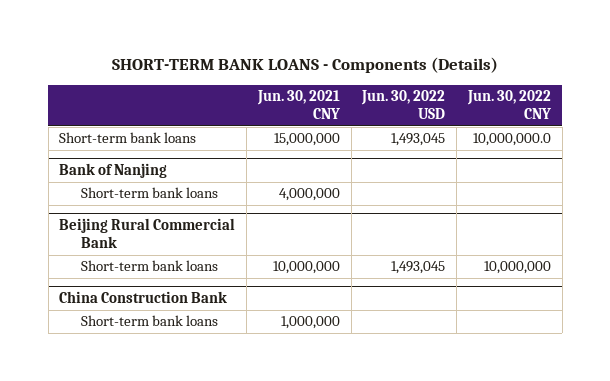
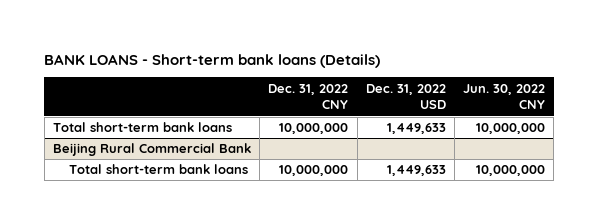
[112,57,499,74] SHORT-TERM BANK LOANS - Components (Details) -> [44,53,381,68] BANK LOANS - Short-term bank loans (Details)
[256,90,340,120] Jun. 30, 2021 CNY -> none
[361,90,446,120] Jun. 30, 2022 USD -> none
none -> [268,83,349,110] Dec. 31, 2022 CNY
none -> [365,83,446,110] Dec. 31, 2022 USD
[59,163,168,179] Bank of Nanjing -> none
[80,187,218,199] Short-term bank loans -> none
[59,132,197,144] Short-term bank loans -> [53,122,233,133] Total short-term bank loans
[472,133,551,147] 10,000,000.0 -> [476,123,546,135] 10,000,000
[59,291,228,304] China Construction Bank -> none
[80,315,218,327] Short-term bank loans -> none
[80,260,218,272] Short-term bank loans -> [69,164,249,175] Total short-term bank loans

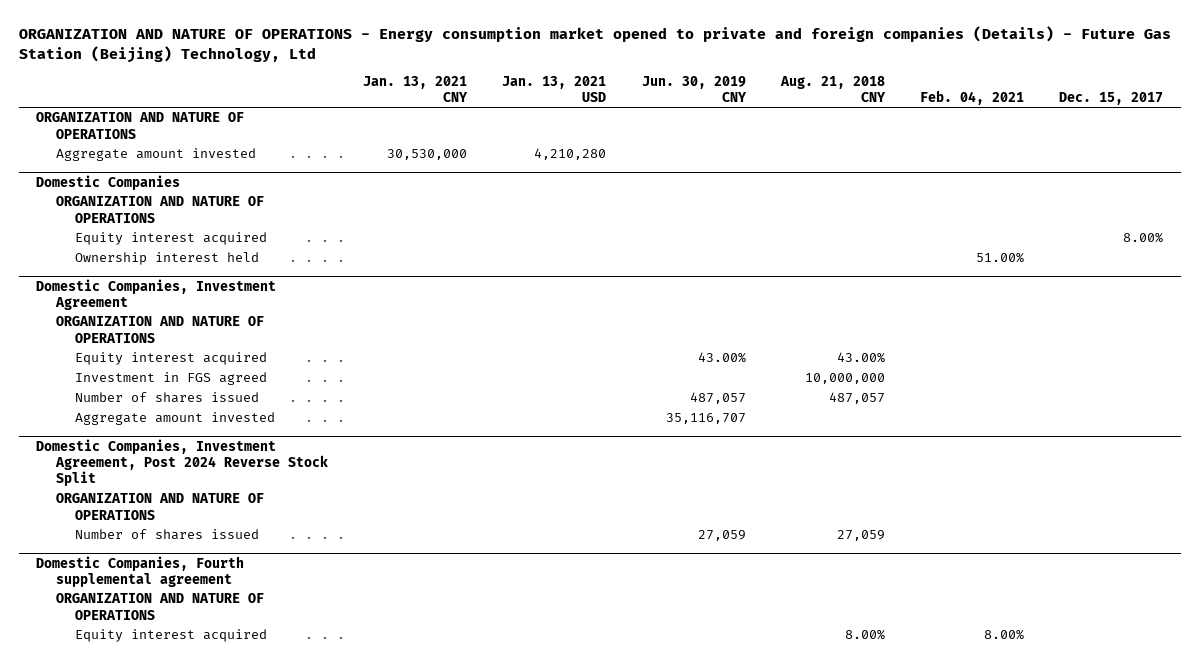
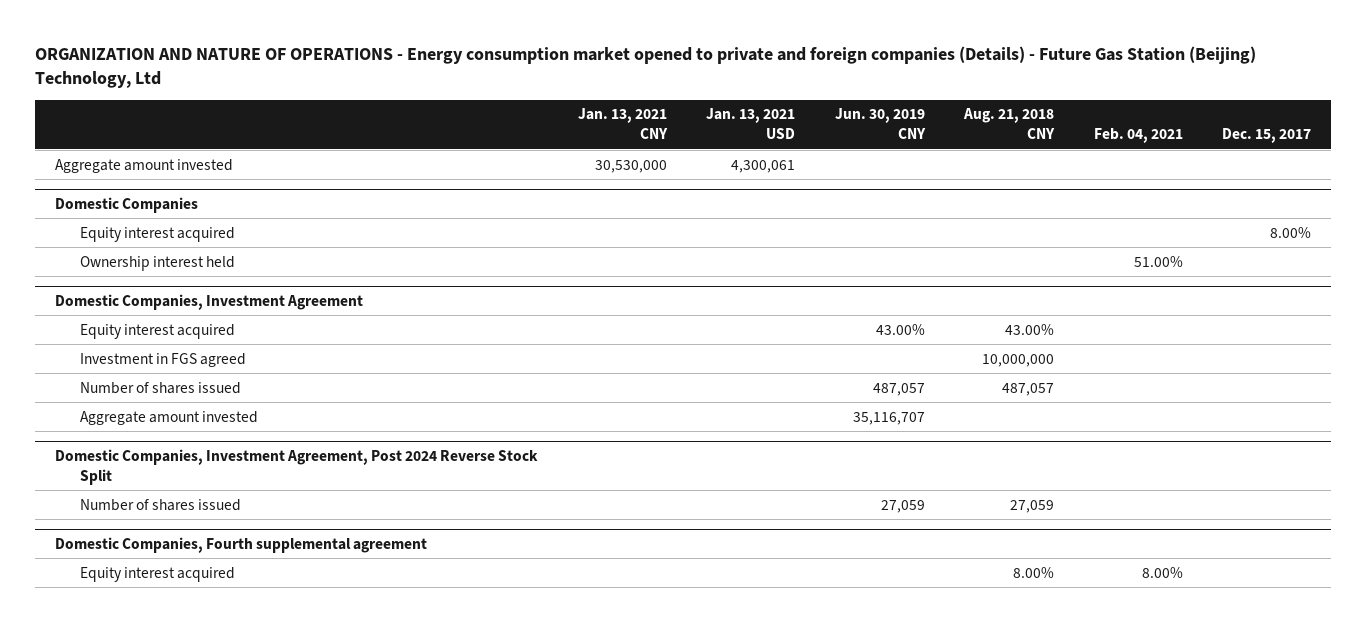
[36,112,245,139] ORGANIZATION AND NATURE OF OPERATIONS -> none
[534,148,607,161] 4,210,280 -> [731,159,796,173] 4,300,061
[55,196,264,223] ORGANIZATION AND NATURE OF OPERATIONS -> none
[55,316,264,343] ORGANIZATION AND NATURE OF OPERATIONS -> none
[55,493,264,520] ORGANIZATION AND NATURE OF OPERATIONS -> none
[55,593,264,620] ORGANIZATION AND NATURE OF OPERATIONS -> none

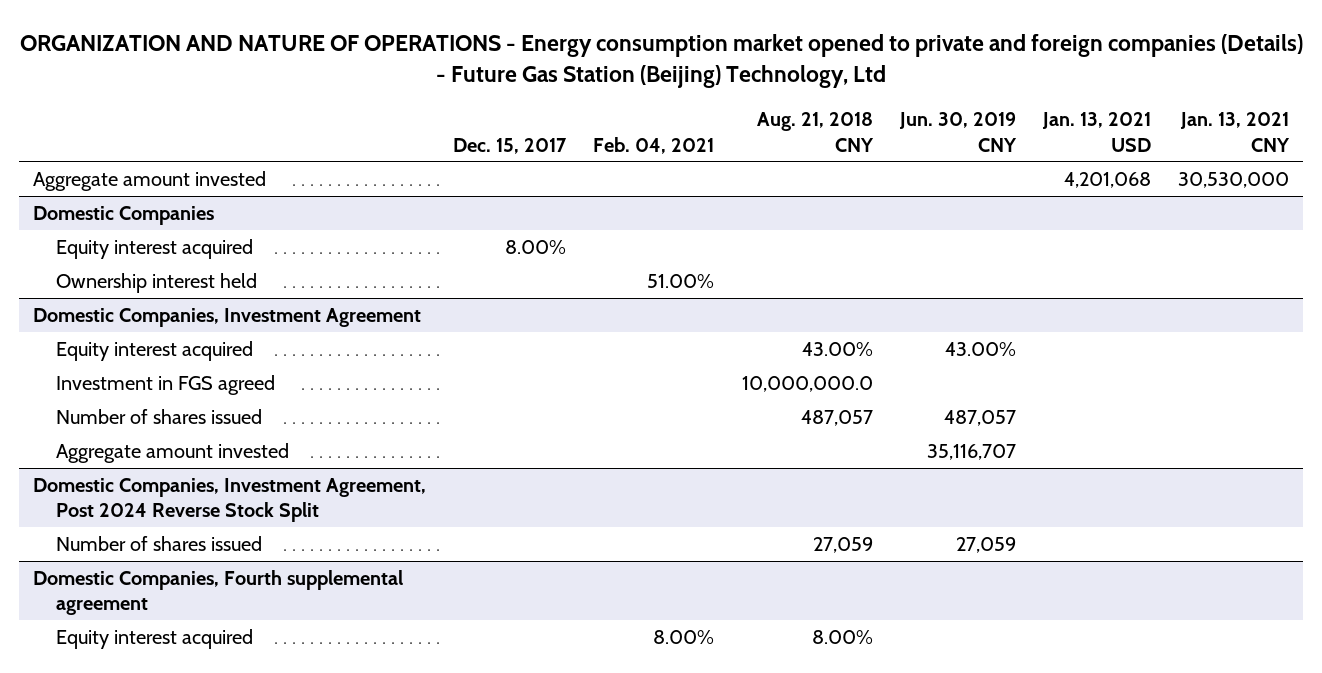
[731,159,796,173] 4,300,061 -> [1063,171,1151,188] 4,201,068
[982,353,1055,367] 10,000,000 -> [741,375,873,392] 10,000,000.0

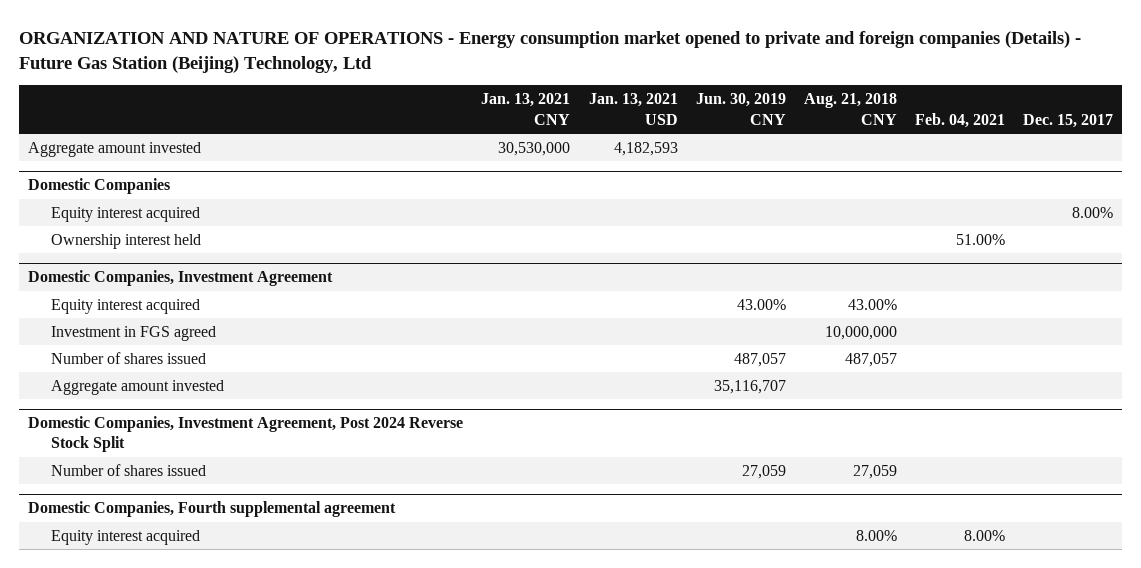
[1063,171,1151,188] 4,201,068 -> [613,141,678,156] 4,182,593
[741,375,873,392] 10,000,000.0 -> [824,325,897,340] 10,000,000

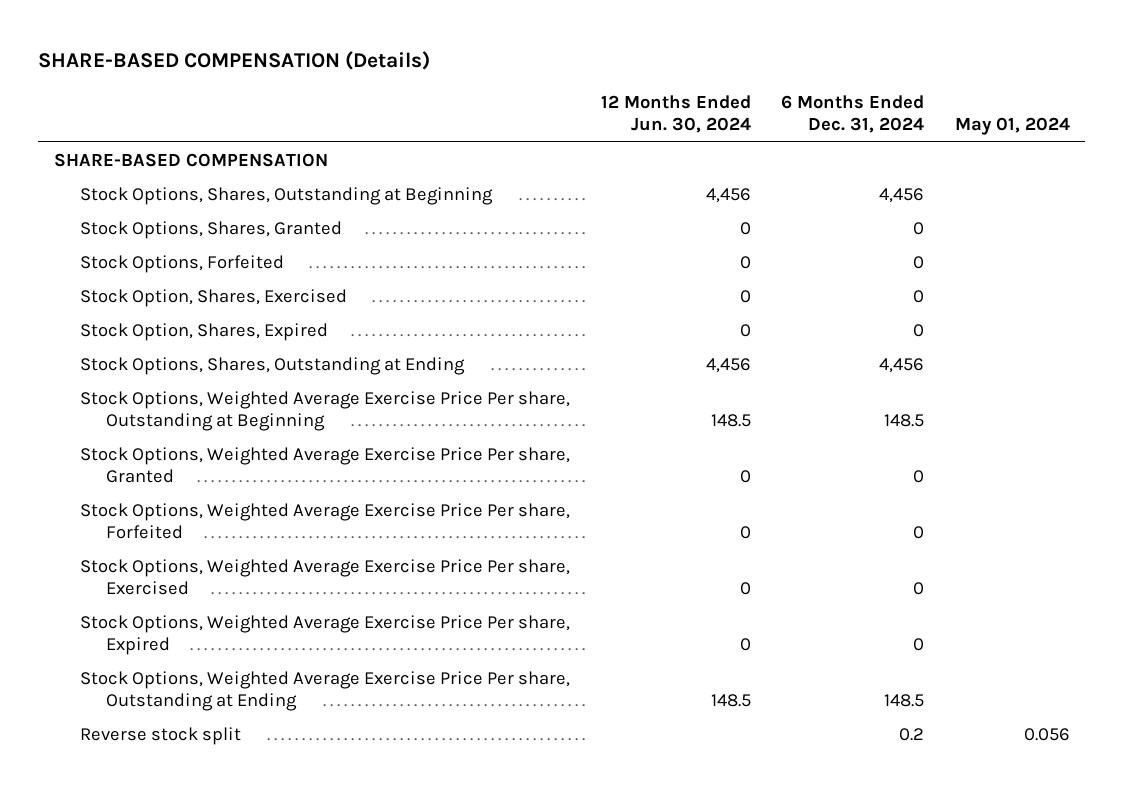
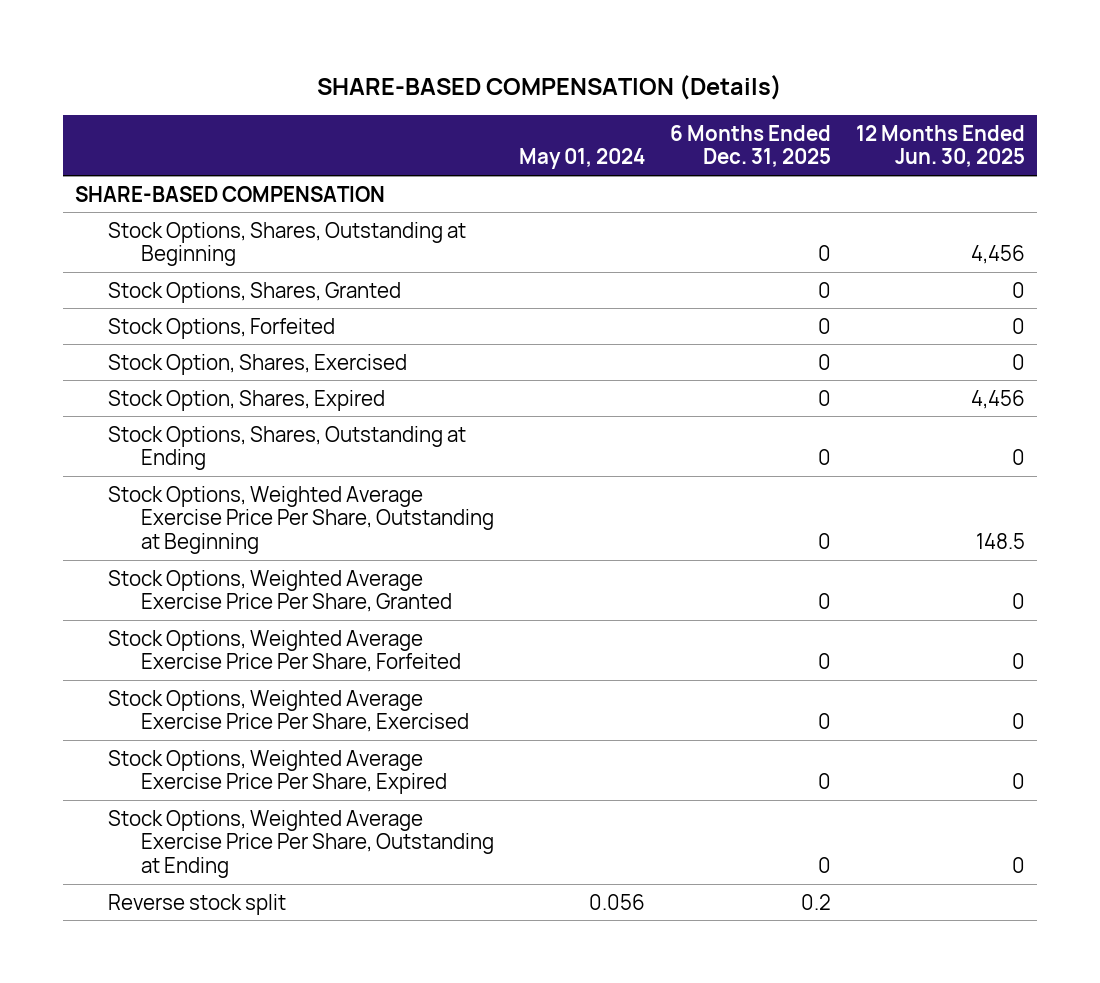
[600,94,751,134] 12 Months Ended Jun. 30, 2024 -> none
[781,94,925,134] 6 Months Ended Dec. 31, 2024 -> none
none -> [669,124,831,168] 6 Months Ended Dec. 31, 2025
none -> [855,124,1025,168] 12 Months Ended Jun. 30, 2025
[80,390,571,432] Stock Options, Weighted Average Exercise Price Per share, Outstanding at Beginning -> [108,485,494,555] Stock Options, Weighted Average Exercise Price Per Share, Outstanding at Beginning
[80,446,571,484] Stock Options, Weighted Average Exercise Price Per share, Granted -> [108,569,452,613] Stock Options, Weighted Average Exercise Price Per Share, Granted
[80,502,571,540] Stock Options, Weighted Average Exercise Price Per share, Forfeited -> [108,629,461,673] Stock Options, Weighted Average Exercise Price Per Share, Forfeited
[80,558,571,596] Stock Options, Weighted Average Exercise Price Per share, Exercised -> [108,689,469,733] Stock Options, Weighted Average Exercise Price Per Share, Exercised
[80,614,571,656] Stock Options, Weighted Average Exercise Price Per share, Expired -> [108,749,447,795] Stock Options, Weighted Average Exercise Price Per Share, Expired
[80,670,571,712] Stock Options, Weighted Average Exercise Price Per share, Outstanding at Ending -> [108,809,494,879] Stock Options, Weighted Average Exercise Price Per Share, Outstanding at Ending

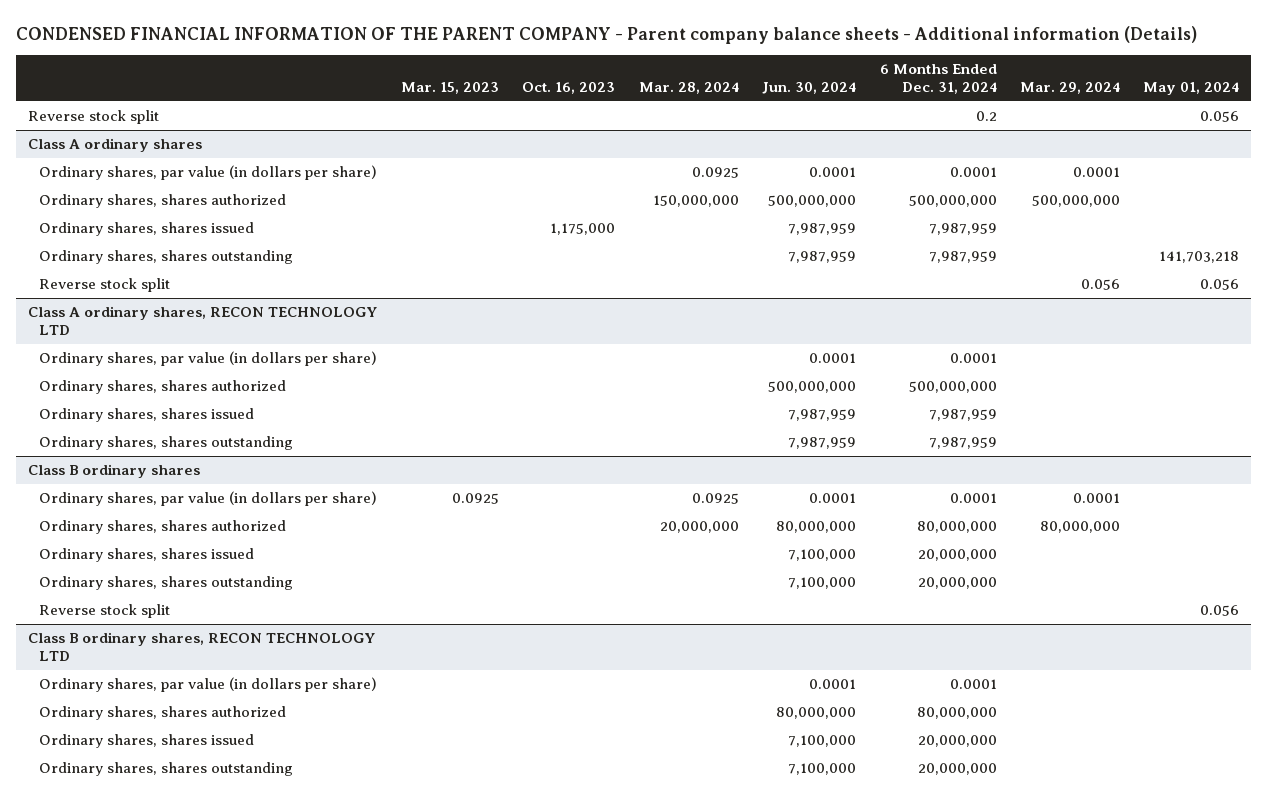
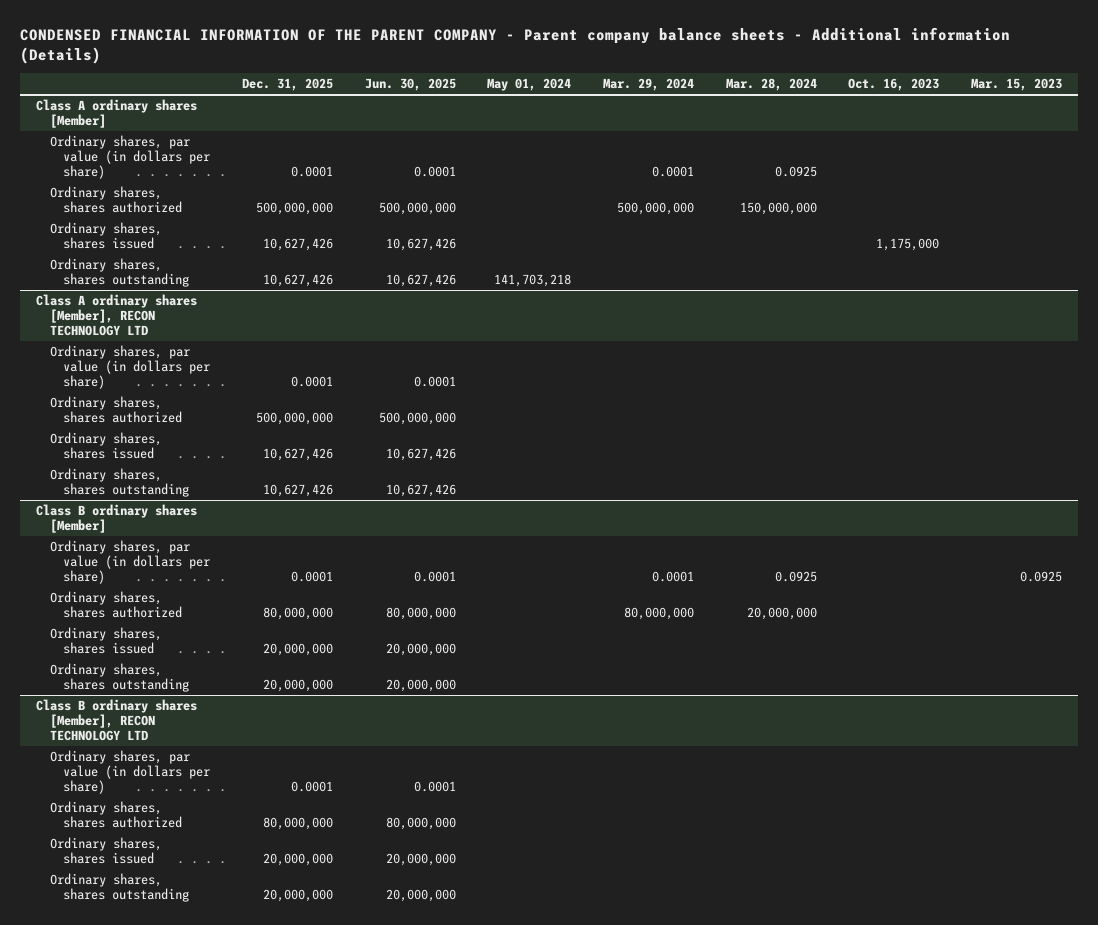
[762,82,857,95] Jun. 30, 2024 -> none
[879,63,997,95] 6 Months Ended Dec. 31, 2024 -> none
none -> [241,78,333,92] Dec. 31, 2025
none -> [364,78,456,92] Jun. 30, 2025
[27,110,159,125] Reverse stock split -> none
[27,138,202,153] Class A ordinary shares -> [36,99,198,128] Class A ordinary shares [Member]
[39,278,171,293] Reverse stock split -> none
[27,306,377,336] Class A ordinary shares, RECON TECHNOLOGY LTD -> [36,294,198,336] Class A ordinary shares [Member], RECON TECHNOLOGY LTD
[27,464,200,479] Class B ordinary shares -> [36,504,198,533] Class B ordinary shares [Member]
[39,604,171,619] Reverse stock split -> none
[27,632,375,662] Class B ordinary shares, RECON TECHNOLOGY LTD -> [36,699,198,741] Class B ordinary shares [Member], RECON TECHNOLOGY LTD

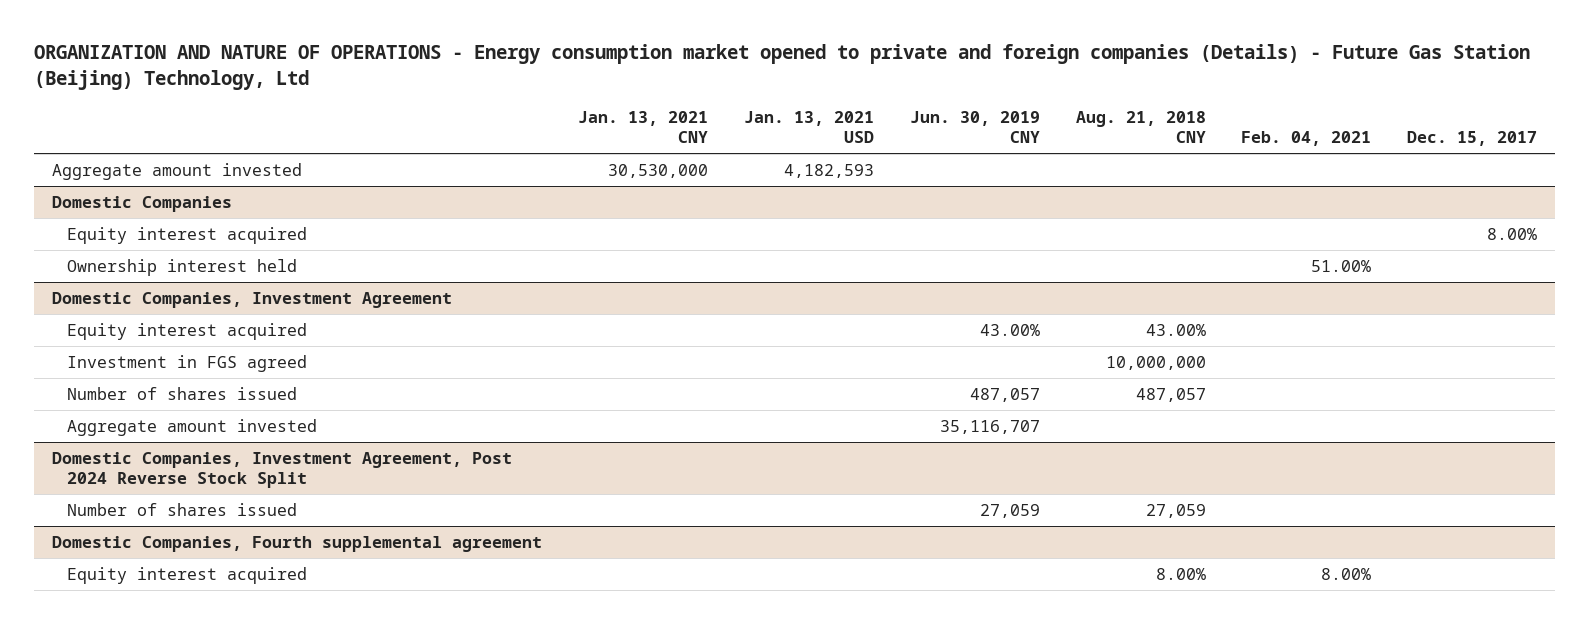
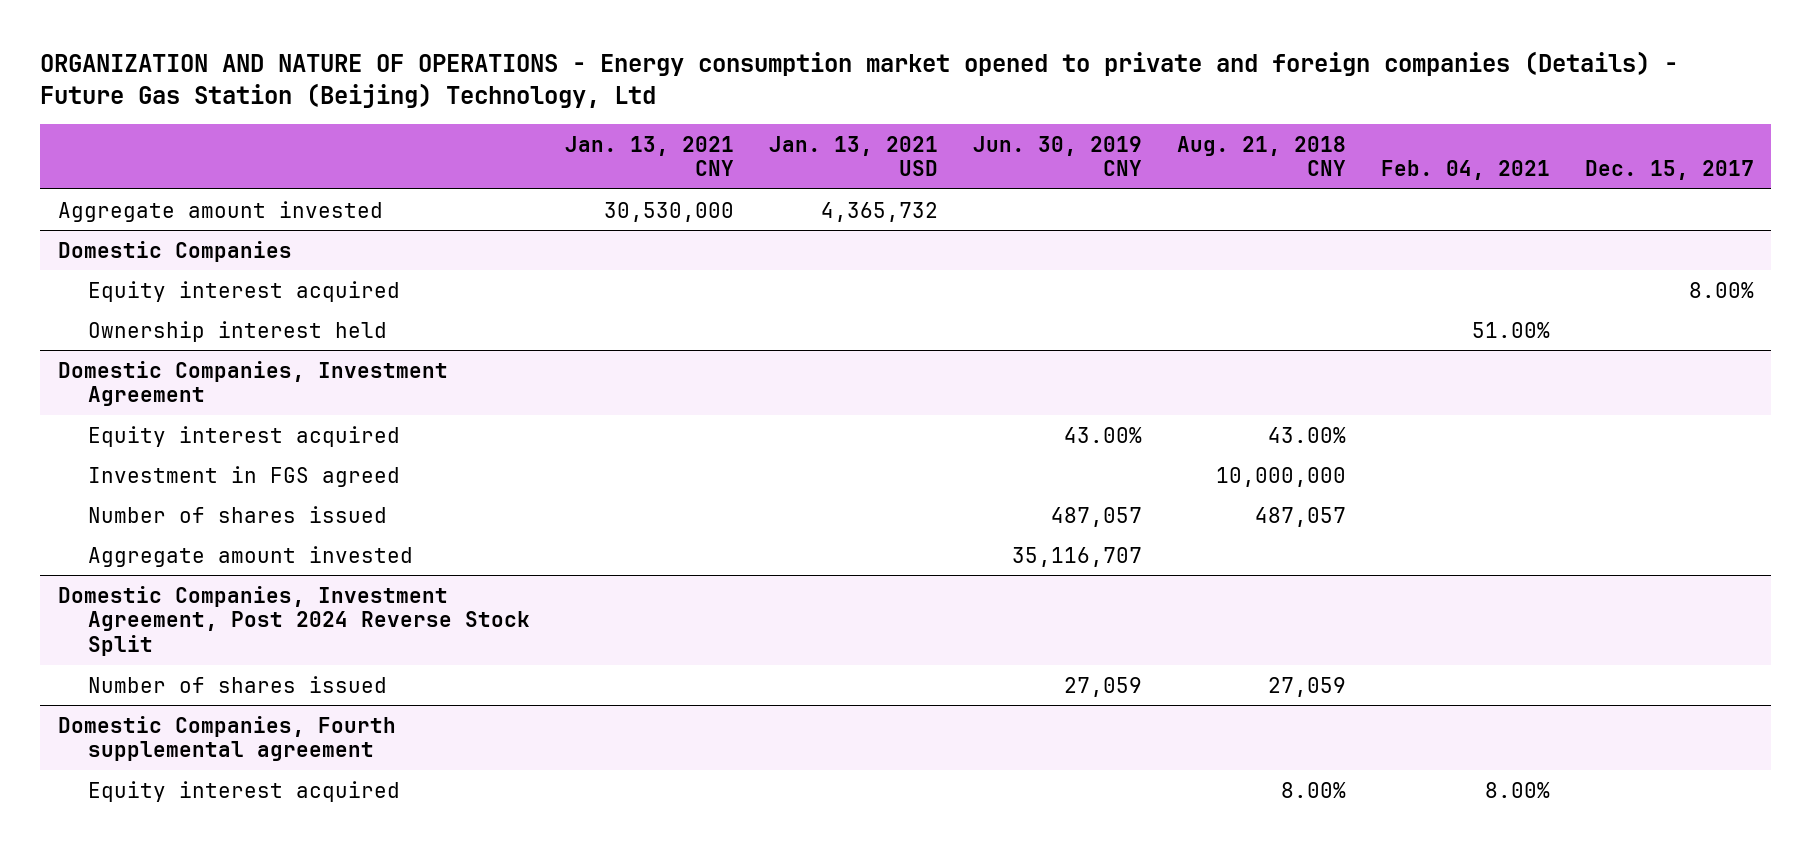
[783,164,874,179] 4,182,593 -> [820,201,938,222] 4,365,732

